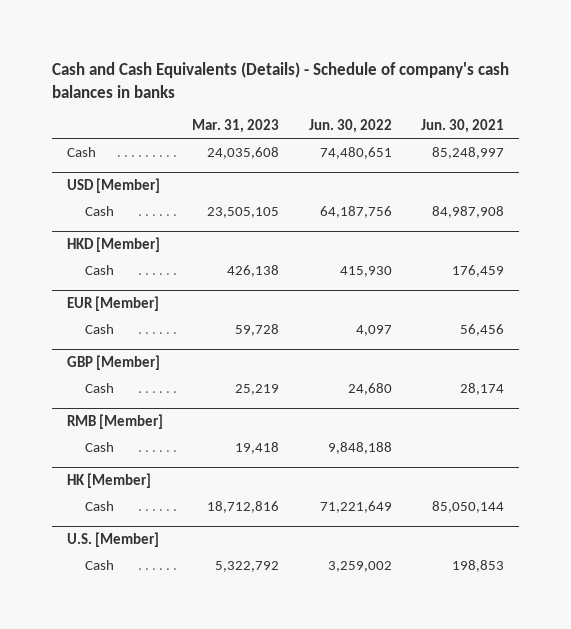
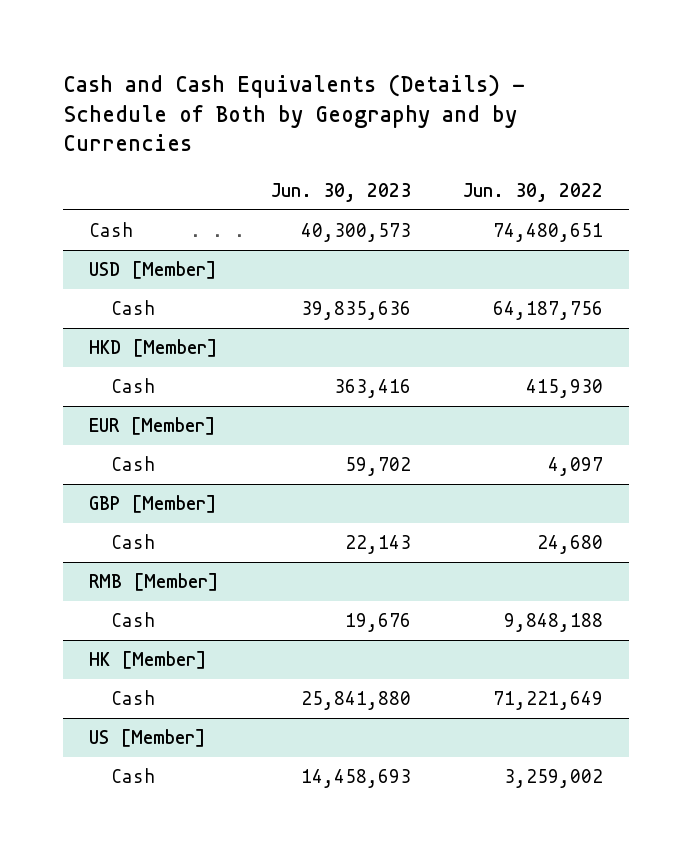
[51,61,509,98] Cash and Cash Equivalents (Details) - Schedule of company's cash balances in banks -> [62,74,525,152] Cash and Cash Equivalents (Details) - Schedule of Both by Geography and by Currencies
[192,119,280,134] Mar. 31, 2023 -> none
[421,119,505,134] Jun. 30, 2021 -> none
none -> [270,182,411,202] Jun. 30, 2023
[66,532,159,548] U.S. [Member] -> [88,729,206,748] US [Member]

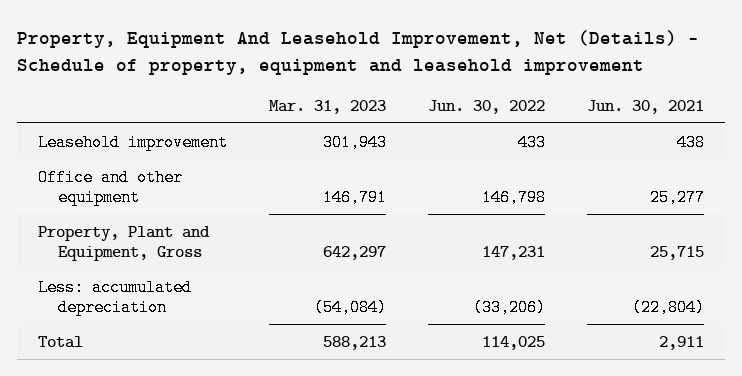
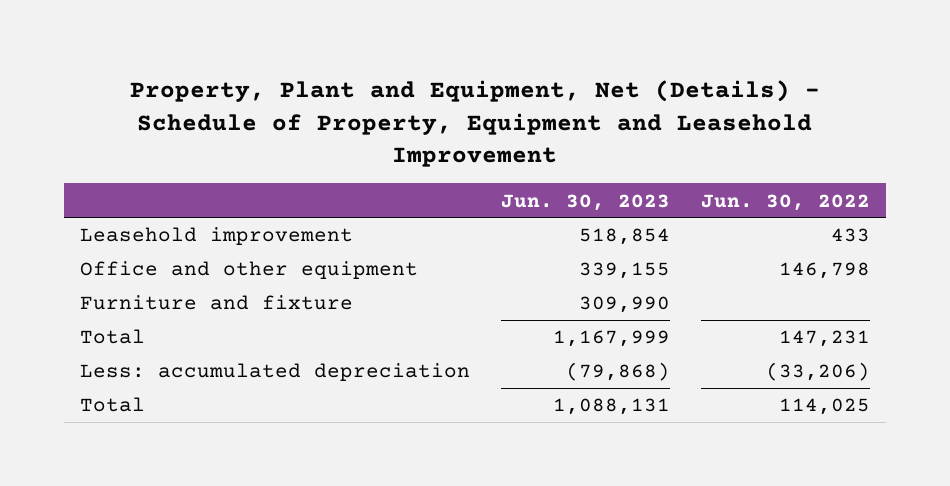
[16,29,699,75] Property, Equipment And Leasehold Improvement, Net (Details) - Schedule of property, equipment and leasehold improvement -> [129,79,820,168] Property, Plant and Equipment, Net (Details) - Schedule of Property, Equipment and Leasehold Improvement
[268,99,386,114] Mar. 31, 2023 -> none
[586,99,704,114] Jun. 30, 2021 -> none
none -> [500,193,670,211] Jun. 30, 2023
none -> [79,295,353,311] Furniture and fixture
[37,225,210,262] Property, Plant and Equipment, Gross -> [79,329,145,345] Total

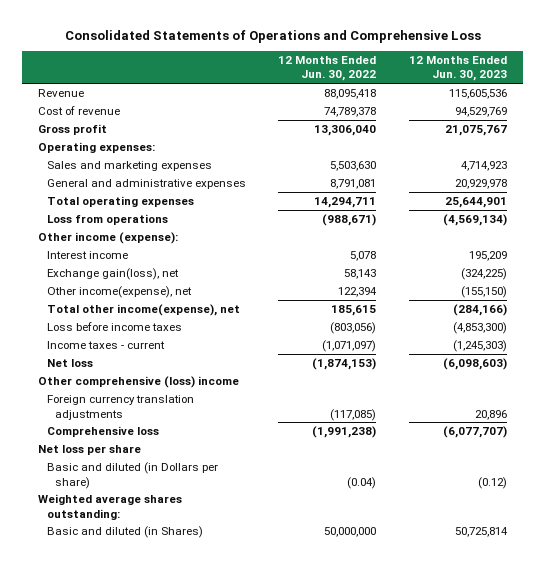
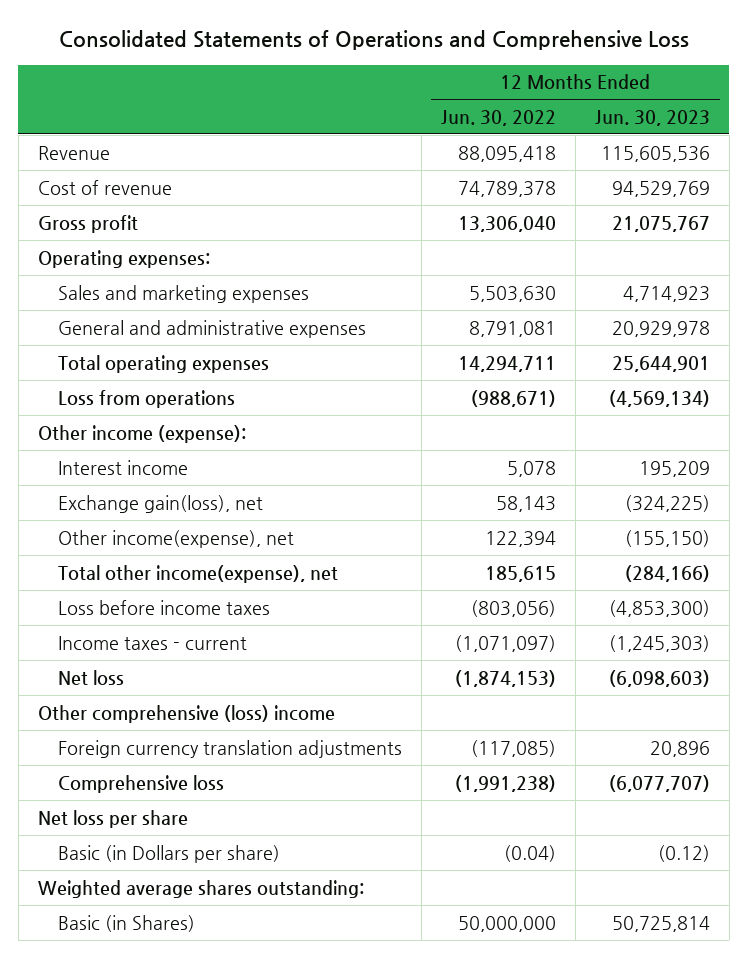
[46,461,218,489] Basic and diluted (in Dollars per share) -> [57,844,280,863] Basic (in Dollars per share)
[46,525,203,538] Basic and diluted (in Shares) -> [57,914,195,932] Basic (in Shares)

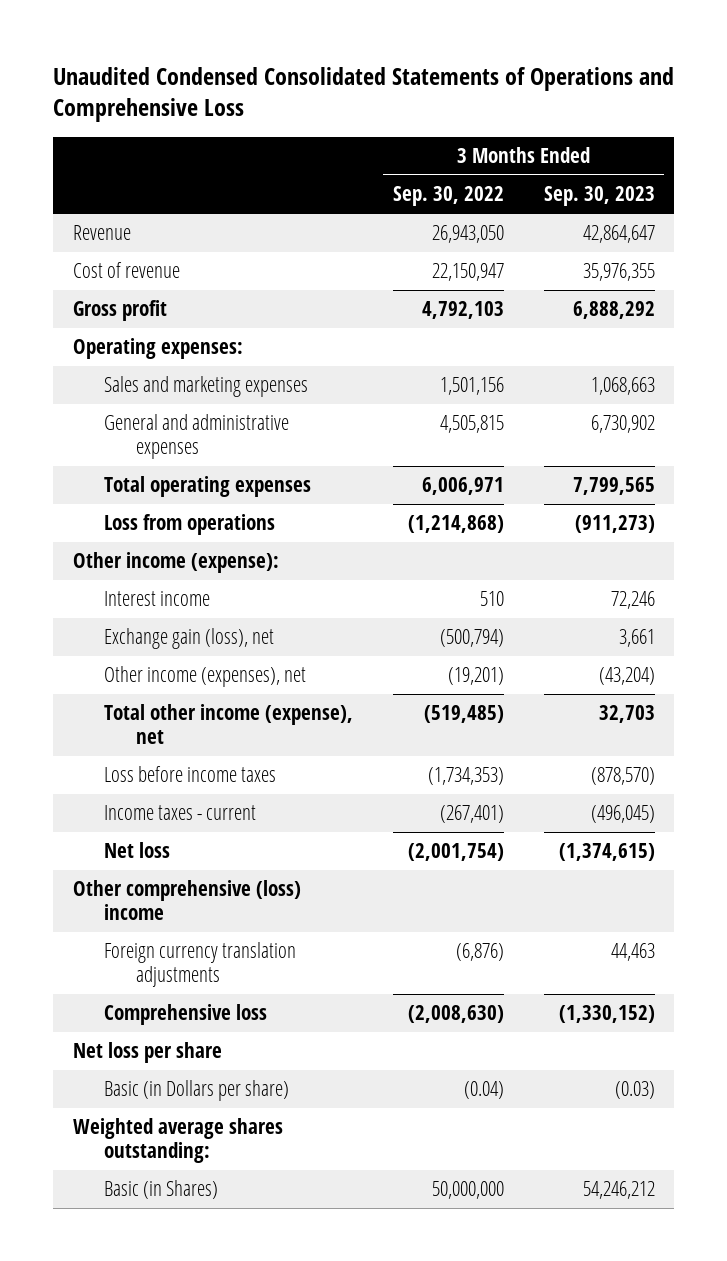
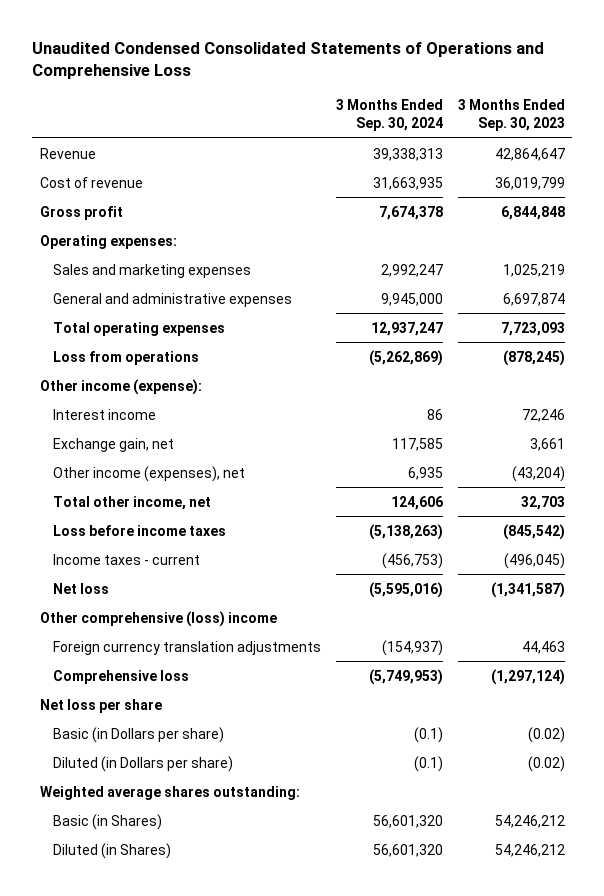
[393,186,505,207] Sep. 30, 2022 -> none
none -> [335,98,443,131] 3 Months Ended Sep. 30, 2024
[582,263,655,282] 35,976,355 -> [494,176,565,190] 36,019,799
[572,301,655,320] 6,888,292 -> [500,205,565,220] 6,844,848
[590,377,655,396] 1,068,663 -> [502,263,565,277] 1,025,219
[590,415,655,434] 6,730,902 -> [502,292,565,306] 6,697,874
[572,477,655,496] 7,799,565 -> [500,321,565,336] 7,723,093
[574,515,655,534] (911,273) -> [502,349,565,366] (878,245)
[104,628,275,650] Exchange gain (loss), net -> [52,437,174,452] Exchange gain, net
[104,704,354,745] Total other income (expense), net -> [52,495,211,510] Total other income, net
[590,767,655,786] (878,570) -> [502,523,565,540] (845,542)
[558,843,655,862] (1,374,615) -> [490,581,565,598] (1,341,587)
[558,1005,655,1024] (1,330,152) -> [490,668,565,685] (1,297,124)
[614,1081,655,1100] (0.03) -> [527,726,565,743] (0.02)
none -> [52,755,233,772] Diluted (in Dollars per share)
none -> [52,842,171,859] Diluted (in Shares)

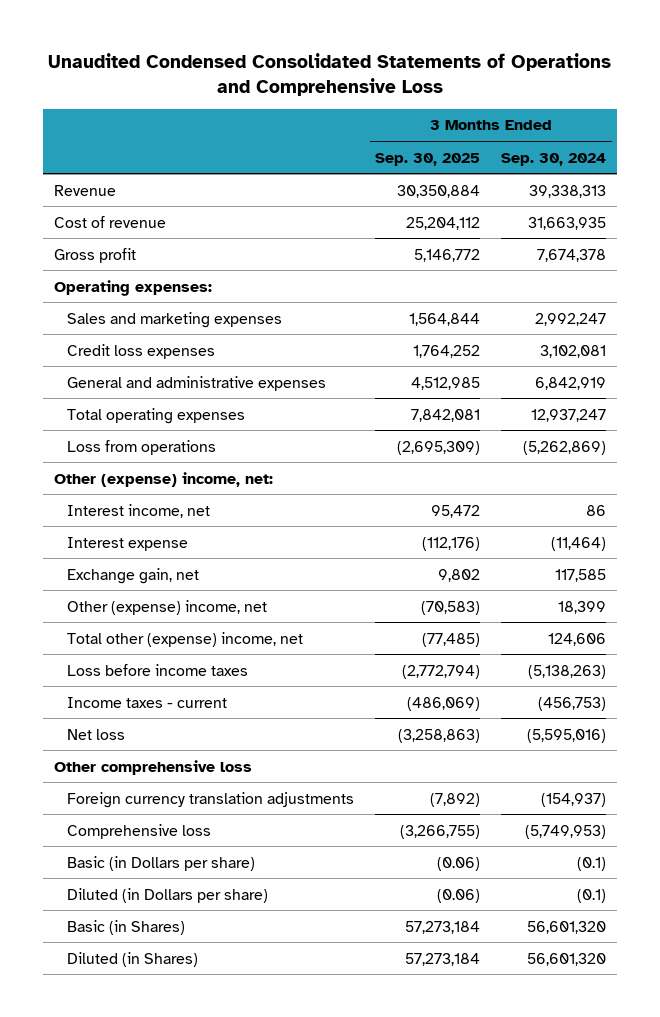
[457,98,565,131] 3 Months Ended Sep. 30, 2023 -> none
none -> [374,152,480,166] Sep. 30, 2025
none -> [66,343,215,359] Credit loss expenses
[380,292,443,306] 9,945,000 -> [535,376,607,390] 6,842,919
[39,378,202,395] Other income (expense): -> [54,471,274,487] Other (expense) income, net:
[52,408,156,420] Interest income -> [66,503,210,518] Interest income, net
none -> [66,536,188,551] Interest expense
[52,465,245,482] Other income (expenses), net -> [66,599,267,615] Other (expense) income, net
[407,466,443,480] 6,935 -> [558,600,607,614] 18,399
[52,495,211,510] Total other income, net -> [66,631,303,647] Total other (expense) income, net
[39,610,277,627] Other comprehensive (loss) income -> [54,759,253,775] Other comprehensive loss
[39,698,162,713] Net loss per share -> none
[39,785,300,800] Weighted average shares outstanding: -> none

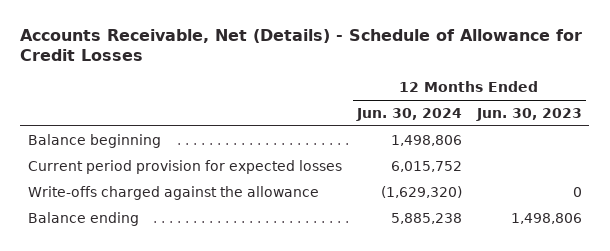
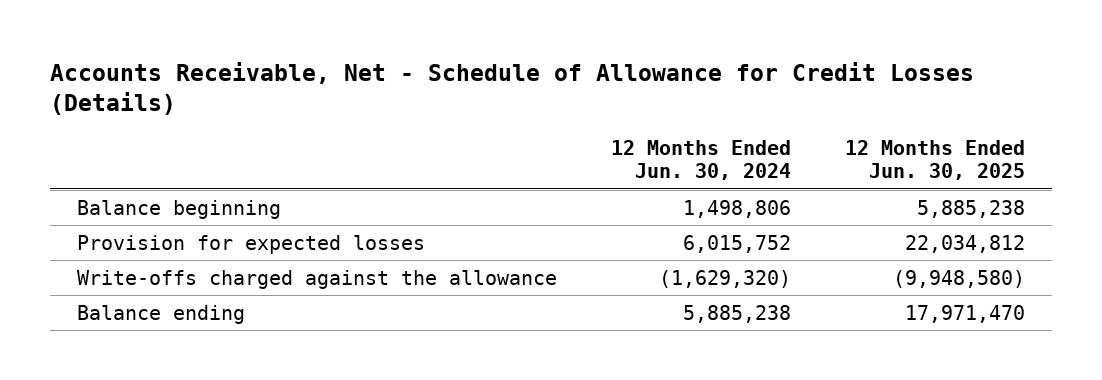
[20,28,583,62] Accounts Receivable, Net (Details) - Schedule of Allowance for Credit Losses -> [50,61,975,115] Accounts Receivable, Net - Schedule of Allowance for Credit Losses (Details)
[475,108,582,122] Jun. 30, 2023 -> none
none -> [845,140,1026,181] 12 Months Ended Jun. 30, 2025
[27,159,342,174] Current period provision for expected losses -> [77,234,426,254] Provision for expected losses

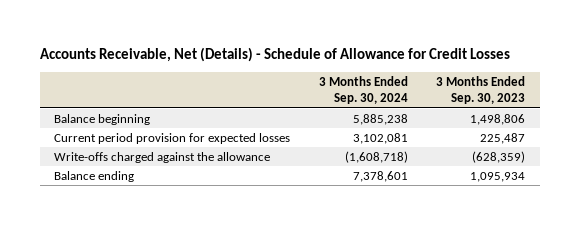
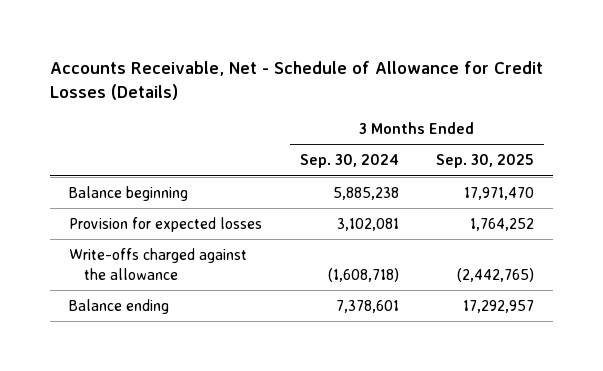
[40,47,511,63] Accounts Receivable, Net (Details) - Schedule of Allowance for Credit Losses -> [50,61,544,100] Accounts Receivable, Net - Schedule of Allowance for Credit Losses (Details)
[436,75,526,104] 3 Months Ended Sep. 30, 2023 -> none
none -> [436,154,535,169] Sep. 30, 2025
[54,132,291,144] Current period provision for expected losses -> [69,216,263,232] Provision for expected losses

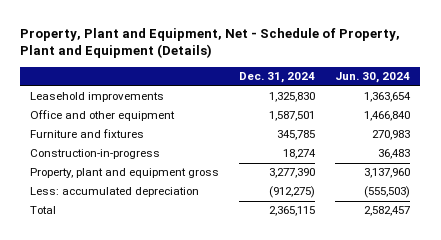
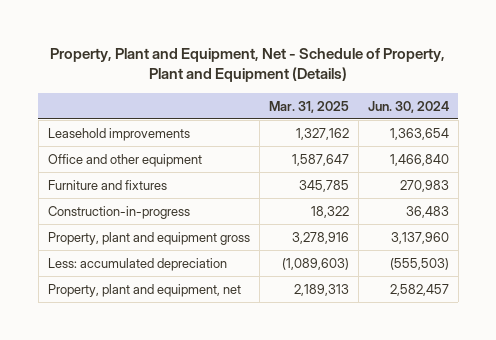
[239,72,316,84] Dec. 31, 2024 -> none
none -> [268,100,349,113] Mar. 31, 2025
[30,206,57,215] Total -> [47,283,241,297] Property, plant and equipment, net

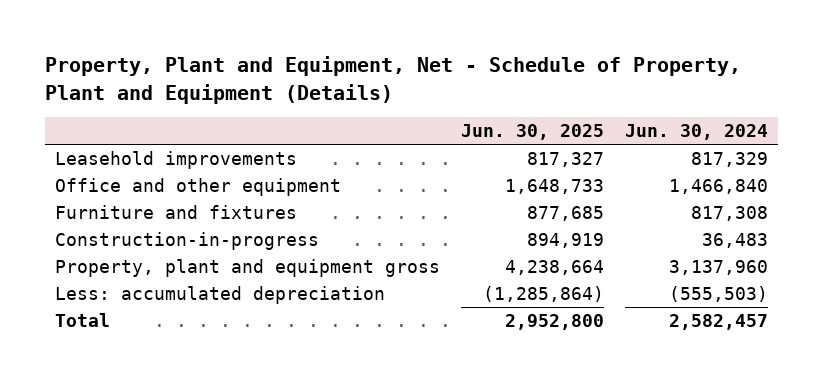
[268,100,349,113] Mar. 31, 2025 -> none
none -> [460,124,604,141] Jun. 30, 2025
[389,127,449,140] 1,363,654 -> [690,152,768,168] 817,329
[399,179,449,192] 270,983 -> [690,206,768,222] 817,308
[47,283,241,297] Property, plant and equipment, net -> [55,313,111,328] Total

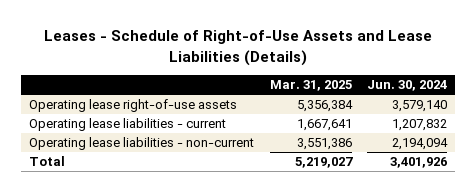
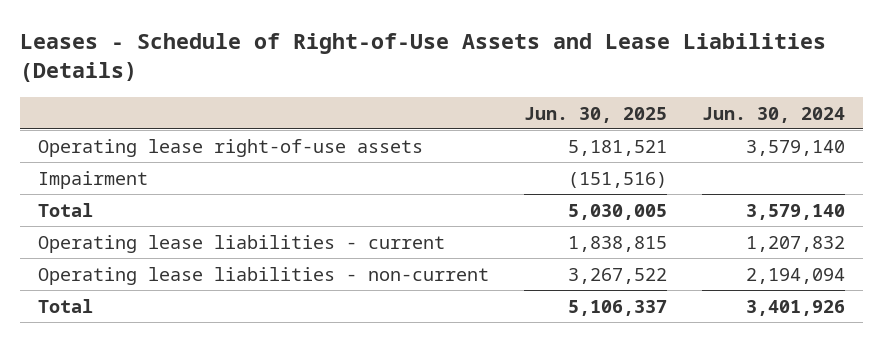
[269,80,352,92] Mar. 31, 2025 -> none
none -> [523,106,667,123] Jun. 30, 2025
none -> [37,170,148,189] Impairment
none -> [37,202,93,217] Total

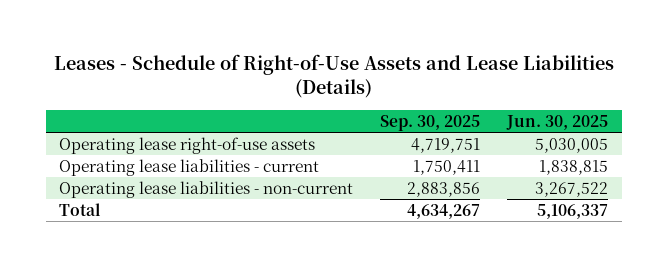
[702,106,846,123] Jun. 30, 2024 -> none
none -> [380,114,481,131] Sep. 30, 2025
[37,170,148,189] Impairment -> none
[37,202,93,217] Total -> none
[567,139,667,156] 5,181,521 -> [535,137,609,153] 5,030,005

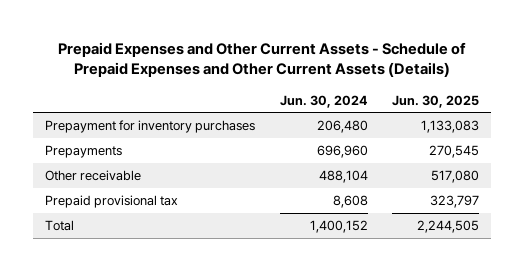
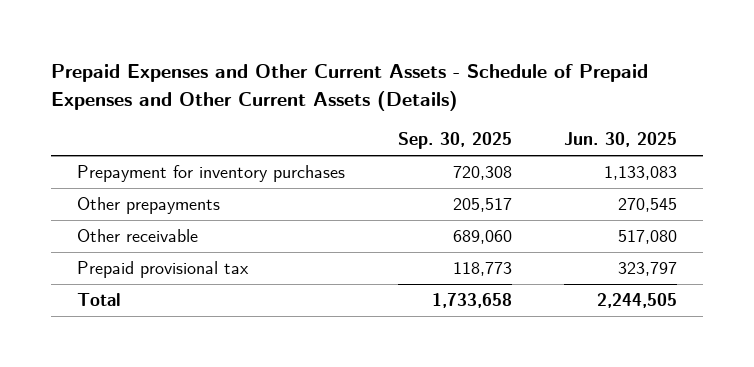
[279,94,368,108] Jun. 30, 2024 -> none
none -> [397,132,512,150] Sep. 30, 2025
[45,145,123,159] Prepayments -> [77,197,221,215] Other prepayments

